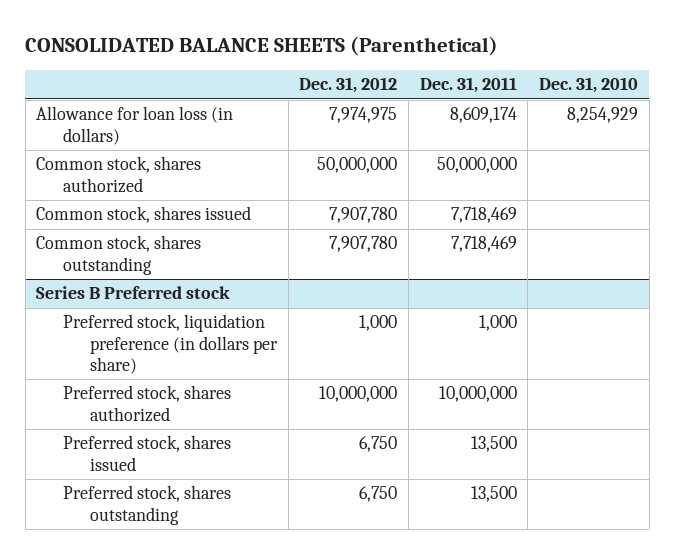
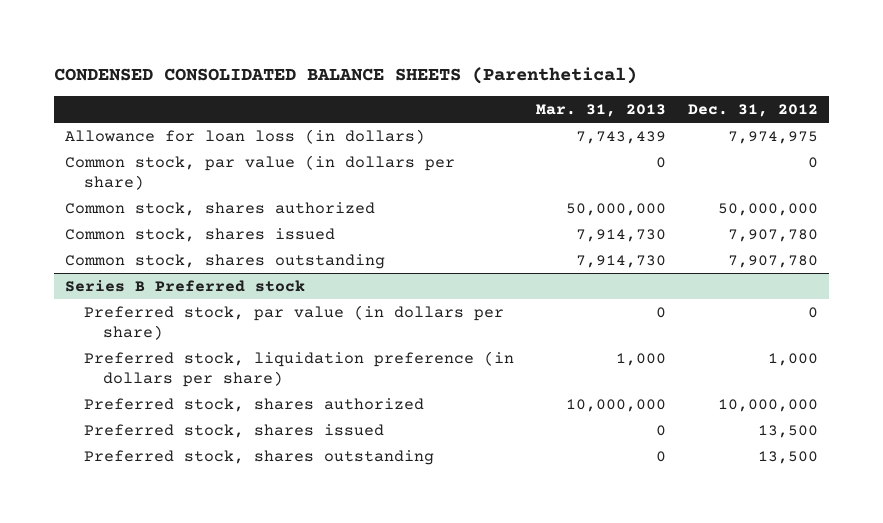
[25,36,499,57] CONSOLIDATED BALANCE SHEETS (Parenthetical) -> [54,66,638,84] CONDENSED CONSOLIDATED BALANCE SHEETS (Parenthetical)
[419,77,517,94] Dec. 31, 2011 -> none
[539,77,639,94] Dec. 31, 2010 -> none
none -> [536,104,667,118] Mar. 31, 2013
none -> [65,154,456,191] Common stock, par value (in dollars per share)
none -> [84,304,505,341] Preferred stock, par value (in dollars per share)
[359,436,398,453] 6,750 -> [757,424,818,438] 13,500
[359,486,398,503] 6,750 -> [757,450,818,464] 13,500

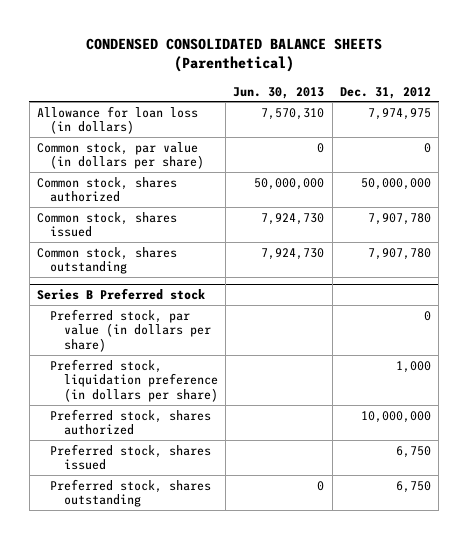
[536,104,667,118] Mar. 31, 2013 -> none
none -> [233,86,325,99] Jun. 30, 2013
[757,424,818,438] 13,500 -> [395,445,431,458] 6,750
[757,450,818,464] 13,500 -> [395,480,431,493] 6,750

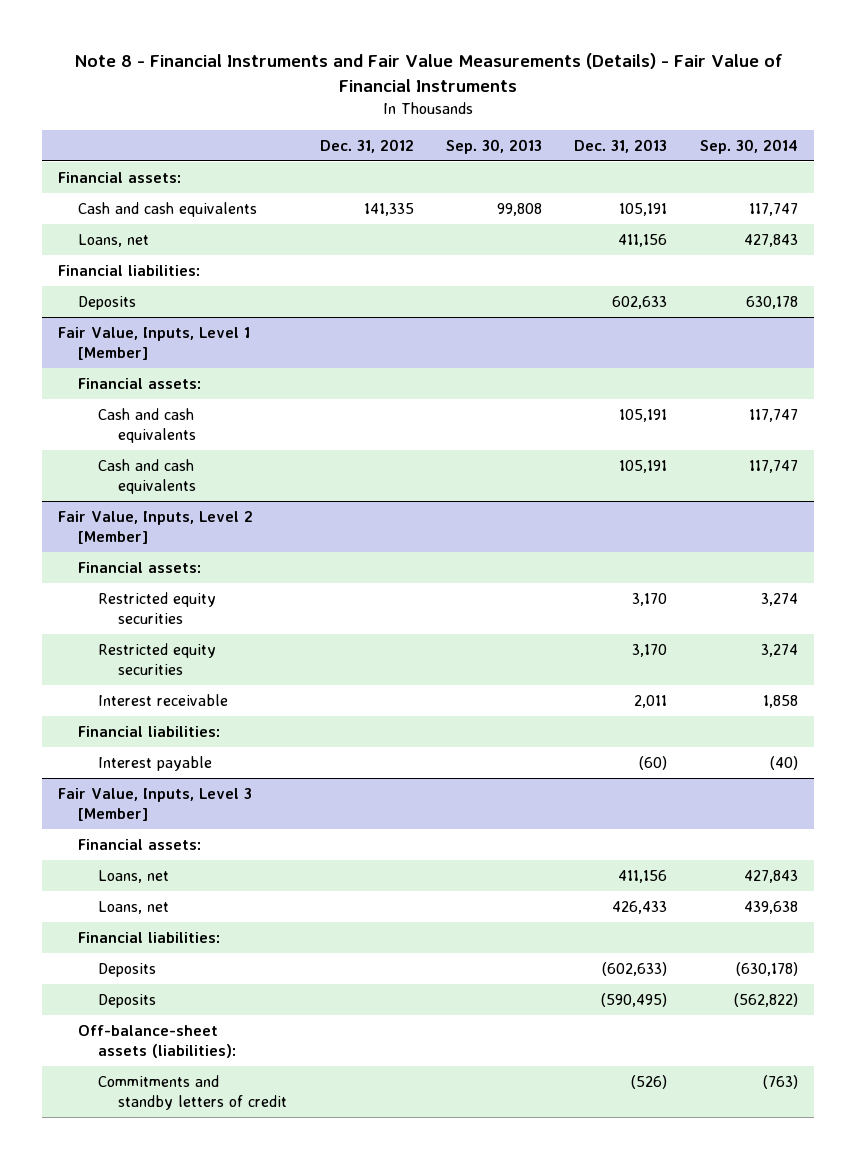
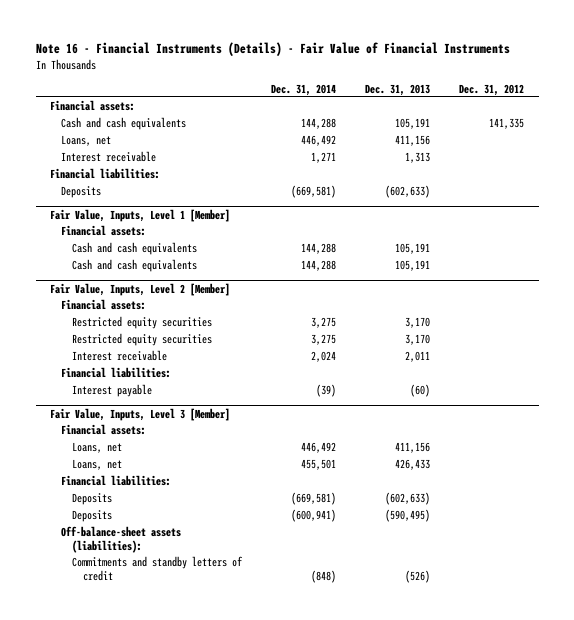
[74,53,784,93] Note 8 - Financial Instruments and Fair Value Measurements (Details) - Fair Value of Financial Instruments -> [35,42,510,57] Note 16 - Financial Instruments (Details) - Fair Value of Financial Instruments
[446,139,543,155] Sep. 30, 2013 -> none
[699,139,798,155] Sep. 30, 2014 -> none
none -> [271,83,337,96] Dec. 31, 2014
none -> [61,151,157,163] Interest receivable
[612,295,668,309] 602,633 -> [385,185,431,199] (602,633)

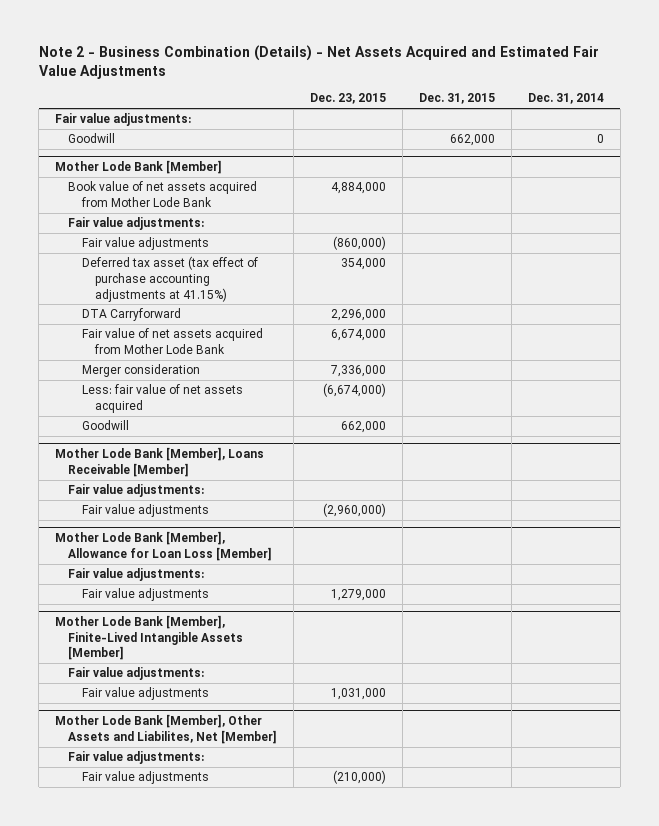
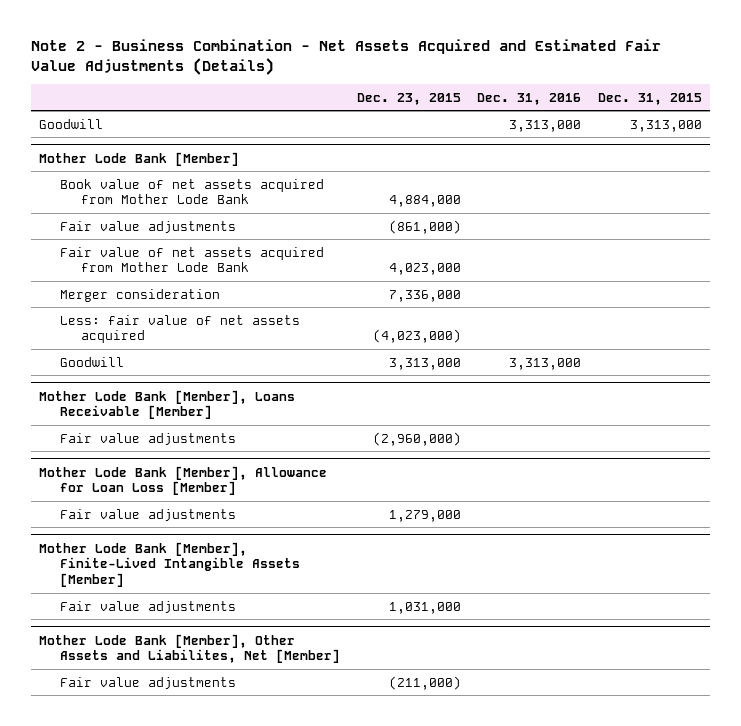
[38,45,599,80] Note 2 - Business Combination (Details) - Net Assets Acquired and Estimated Fair Value Adjustments -> [30,38,661,76] Note 2 - Business Combination - Net Assets Acquired and Estimated Fair Value Adjustments (Details)
[527,93,604,105] Dec. 31, 2014 -> none
none -> [477,92,582,105] Dec. 31, 2016
[55,113,192,127] Fair value adjustments: -> none
[449,134,495,147] 662,000 -> [629,119,702,132] 3,313,000
[68,217,205,231] Fair value adjustments: -> none
[81,256,258,302] Deferred tax asset (tax effect of purchase accounting adjustments at 41.15%) -> none
[81,308,181,322] DTA Carryforward -> none
[333,236,387,251] (860,000) -> [388,219,461,234] (861,000)
[331,329,387,342] 6,674,000 -> [388,263,461,276] 4,023,000
[323,383,387,398] (6,674,000) -> [372,329,461,344] (4,023,000)
[341,421,387,434] 662,000 -> [388,357,461,370] 3,313,000
[68,484,205,498] Fair value adjustments: -> none
[68,568,205,582] Fair value adjustments: -> none
[68,667,205,681] Fair value adjustments: -> none
[68,751,205,765] Fair value adjustments: -> none
[333,770,387,785] (210,000) -> [388,675,461,690] (211,000)

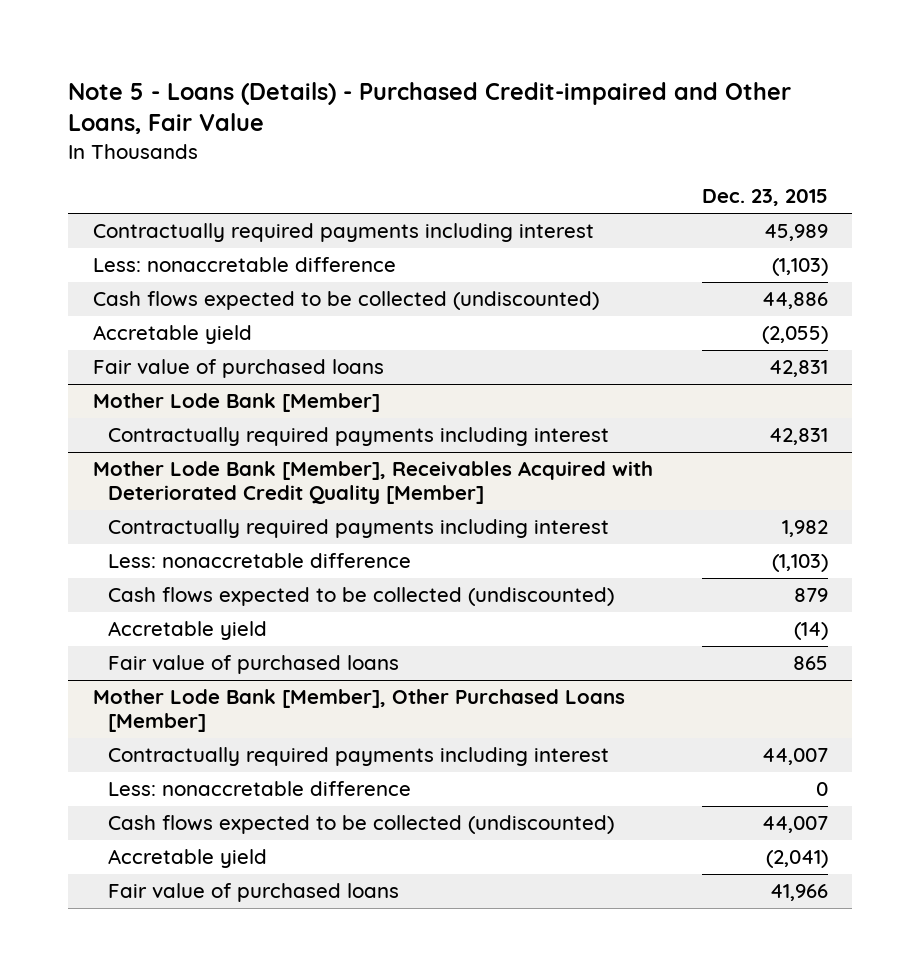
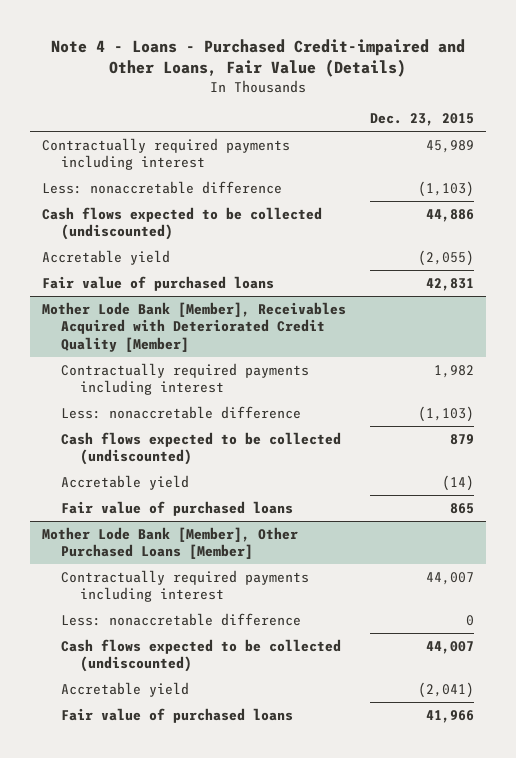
[68,81,792,135] Note 5 - Loans (Details) - Purchased Credit-impaired and Other Loans, Fair Value -> [51,38,466,77] Note 4 - Loans - Purchased Credit-impaired and Other Loans, Fair Value (Details)
[92,393,380,413] Mother Lode Bank [Member] -> none
[107,427,609,447] Contractually required payments including interest -> none

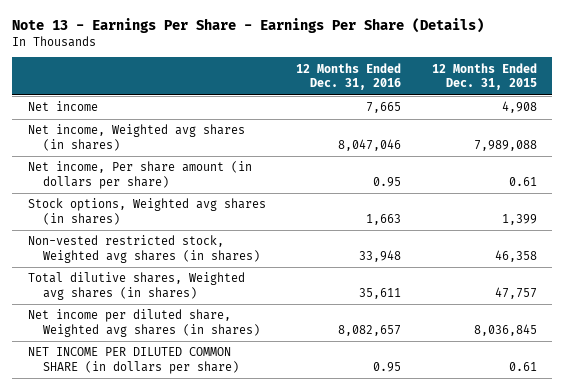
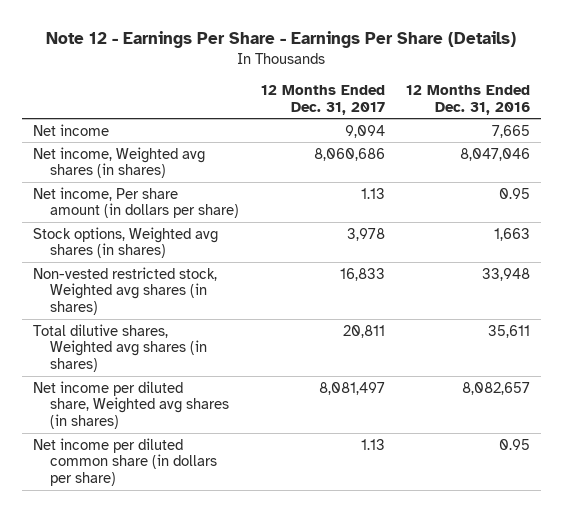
[12,18,485,34] Note 13 - Earnings Per Share - Earnings Per Share (Details) -> [46,31,517,49] Note 12 - Earnings Per Share - Earnings Per Share (Details)
[431,62,537,91] 12 Months Ended Dec. 31, 2015 -> none
none -> [260,84,385,115] 12 Months Ended Dec. 31, 2017
[27,347,239,374] NET INCOME PER DILUTED COMMON SHARE (in dollars per share) -> [32,437,218,487] Net income per diluted common share (in dollars per share)

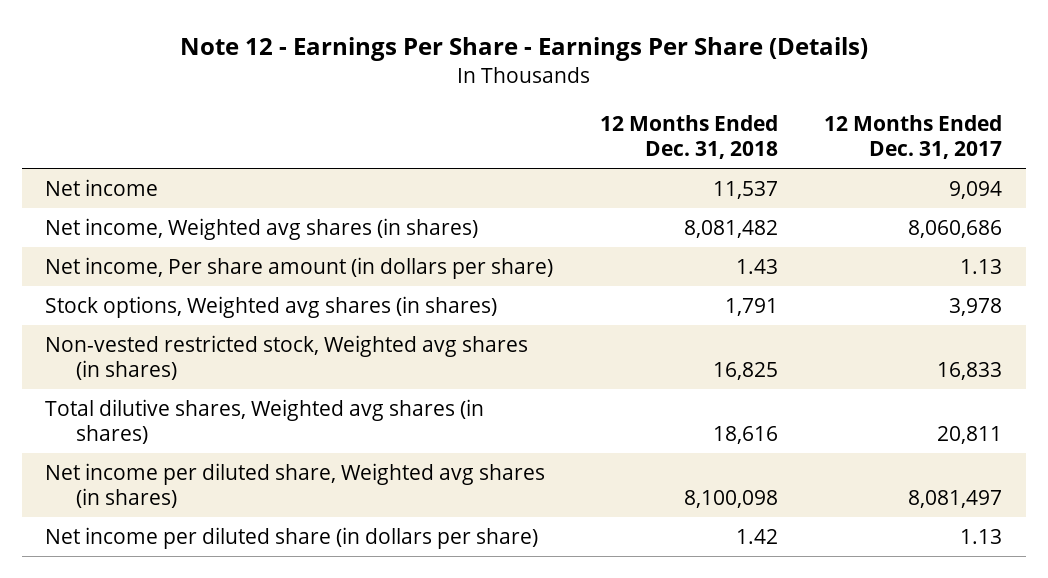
[406,84,531,115] 12 Months Ended Dec. 31, 2016 -> none
none -> [599,115,778,160] 12 Months Ended Dec. 31, 2018
[32,437,218,487] Net income per diluted common share (in dollars per share) -> [45,526,539,549] Net income per diluted share (in dollars per share)

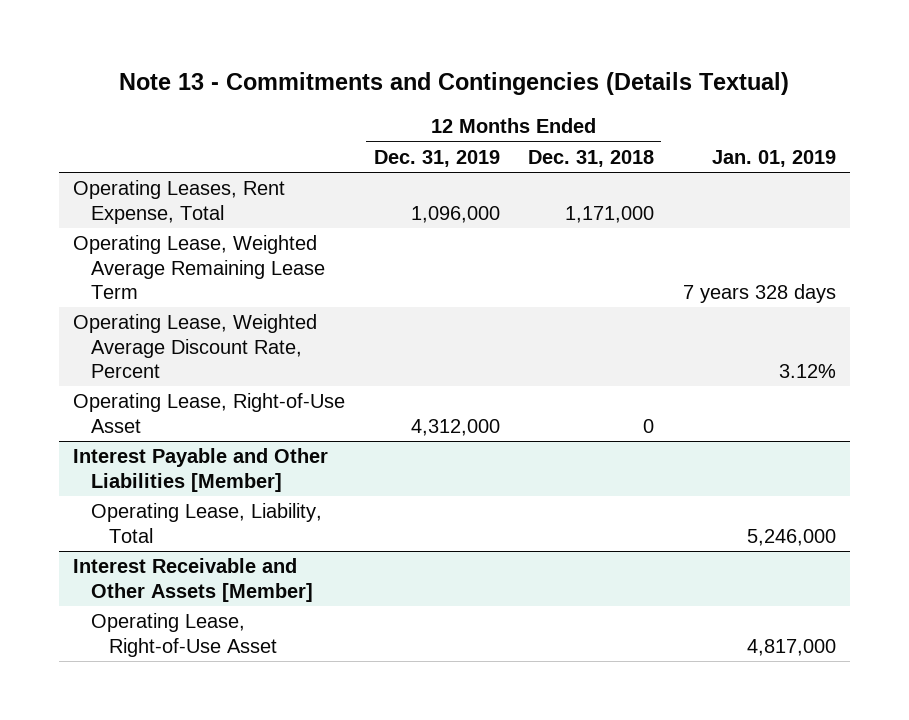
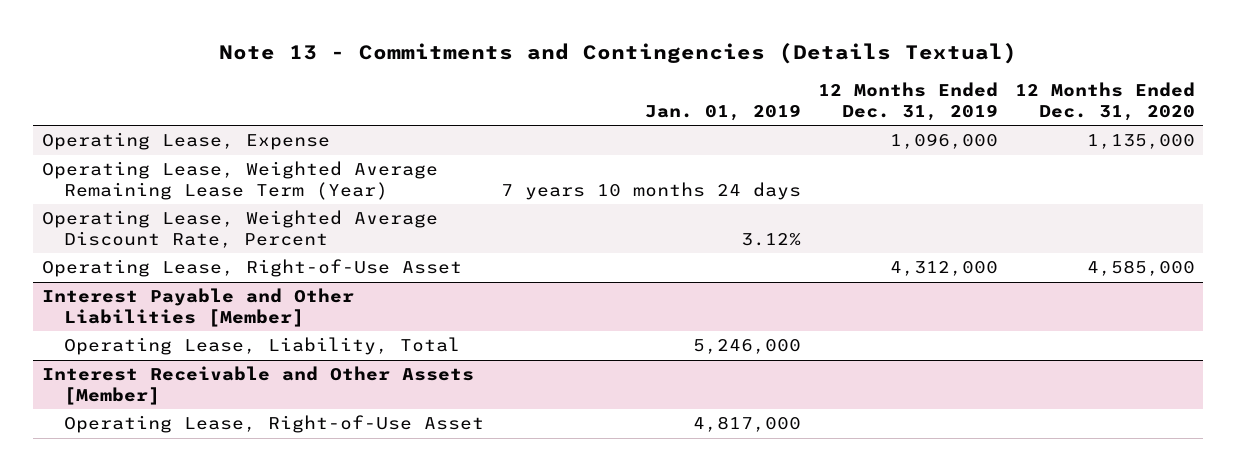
[528,149,655,167] Dec. 31, 2018 -> none
none -> [1014,82,1195,121] 12 Months Ended Dec. 31, 2020
[73,180,286,224] Operating Leases, Rent Expense, Total -> [41,132,330,151] Operating Lease, Expense
[73,235,326,299] Operating Lease, Weighted Average Remaining Lease Term -> [41,161,438,200] Operating Lease, Weighted Average Remaining Lease Term (Year)
[682,283,836,303] 7 years 328 days -> [500,181,801,200] 7 years 10 months 24 days

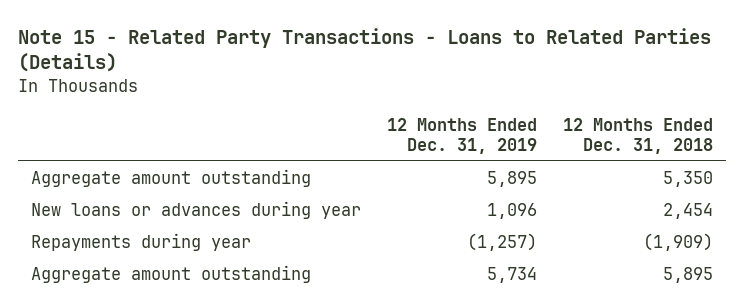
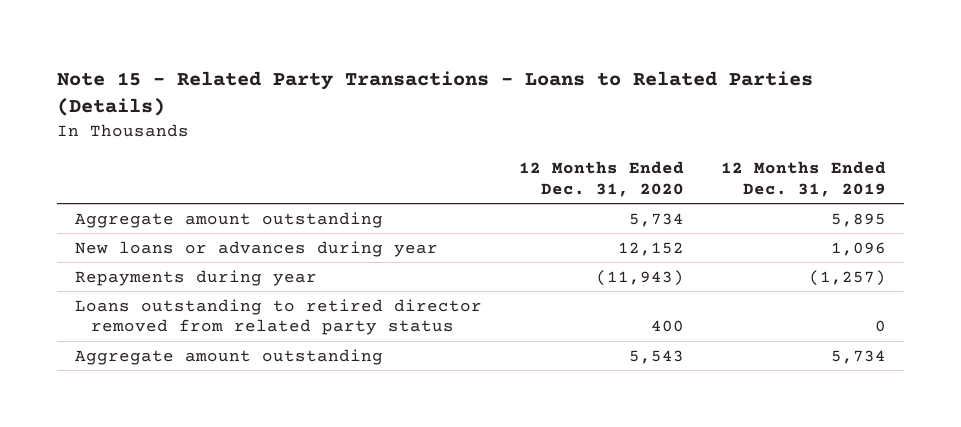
[563,117,714,155] 12 Months Ended Dec. 31, 2018 -> none
none -> [518,161,684,197] 12 Months Ended Dec. 31, 2020
none -> [75,298,483,336] Loans outstanding to retired director removed from related party status

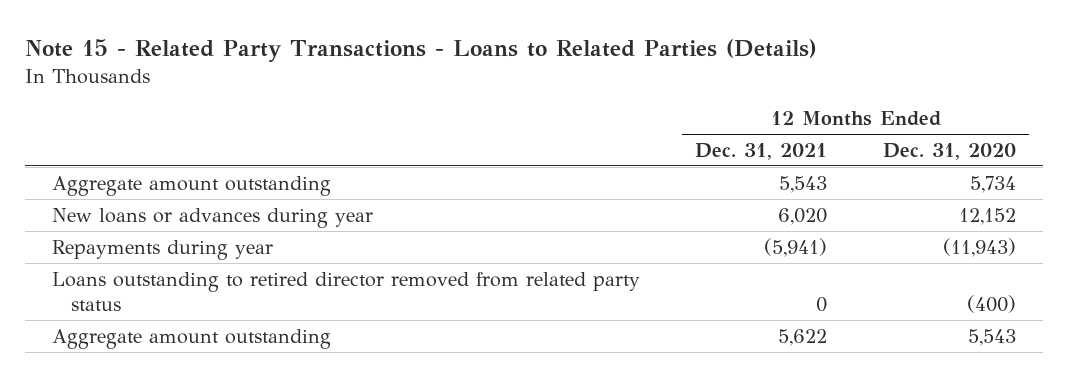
[720,161,886,197] 12 Months Ended Dec. 31, 2019 -> none
none -> [695,142,828,160] Dec. 31, 2021
[650,320,684,333] 400 -> [966,294,1016,313] (400)

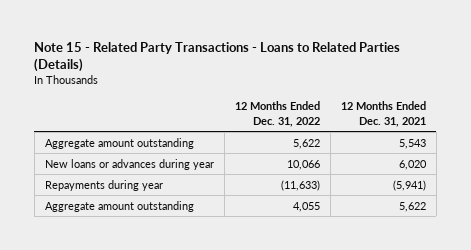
[882,142,1016,160] Dec. 31, 2020 -> none
none -> [234,101,320,127] 12 Months Ended Dec. 31, 2022
[52,271,641,311] Loans outstanding to retired director removed from related party status -> none

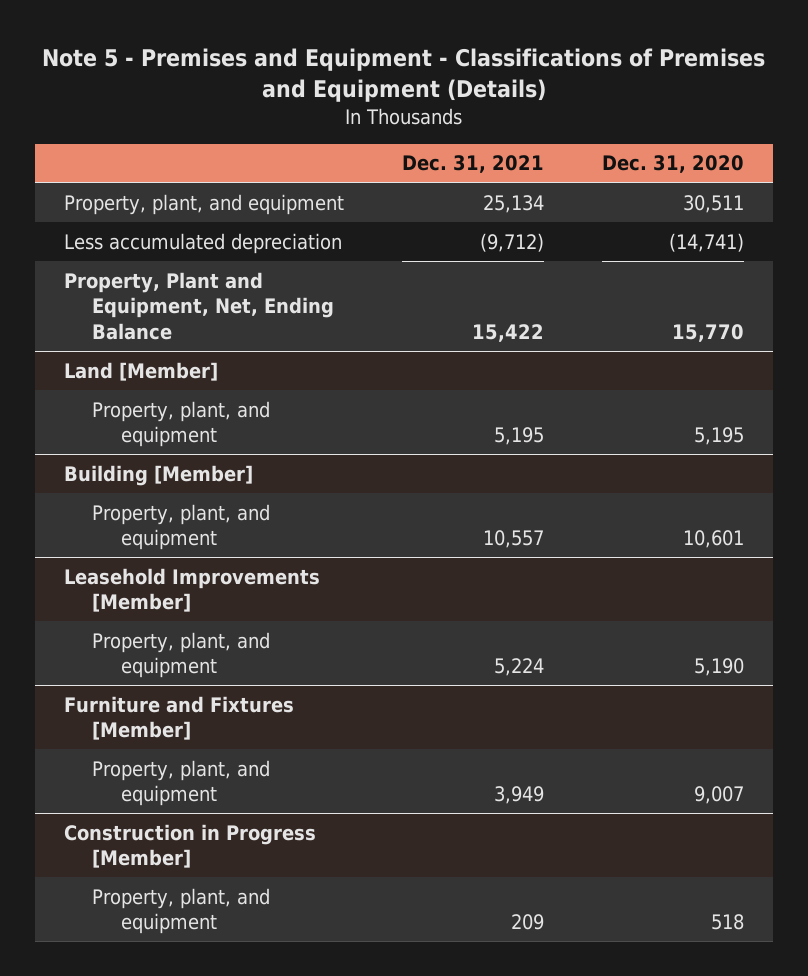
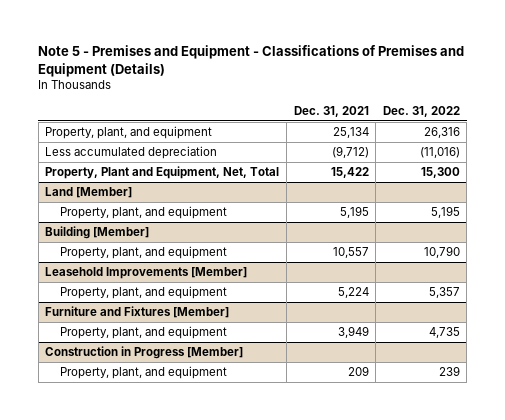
[602,155,745,174] Dec. 31, 2020 -> none
none -> [382,105,460,117] Dec. 31, 2022
[63,271,335,340] Property, Plant and Equipment, Net, Ending Balance -> [45,166,280,180] Property, Plant and Equipment, Net, Total

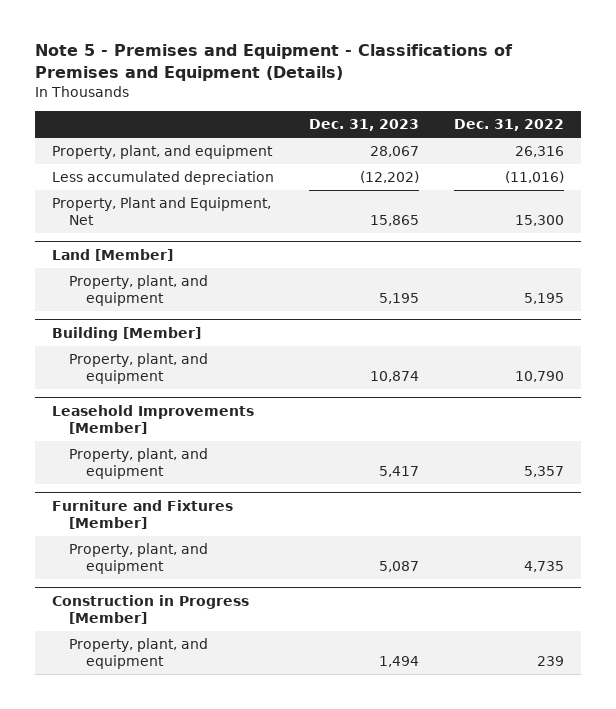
[293,105,369,117] Dec. 31, 2021 -> none
none -> [308,119,419,132] Dec. 31, 2023
[45,166,280,180] Property, Plant and Equipment, Net, Total -> [52,197,272,226] Property, Plant and Equipment, Net

